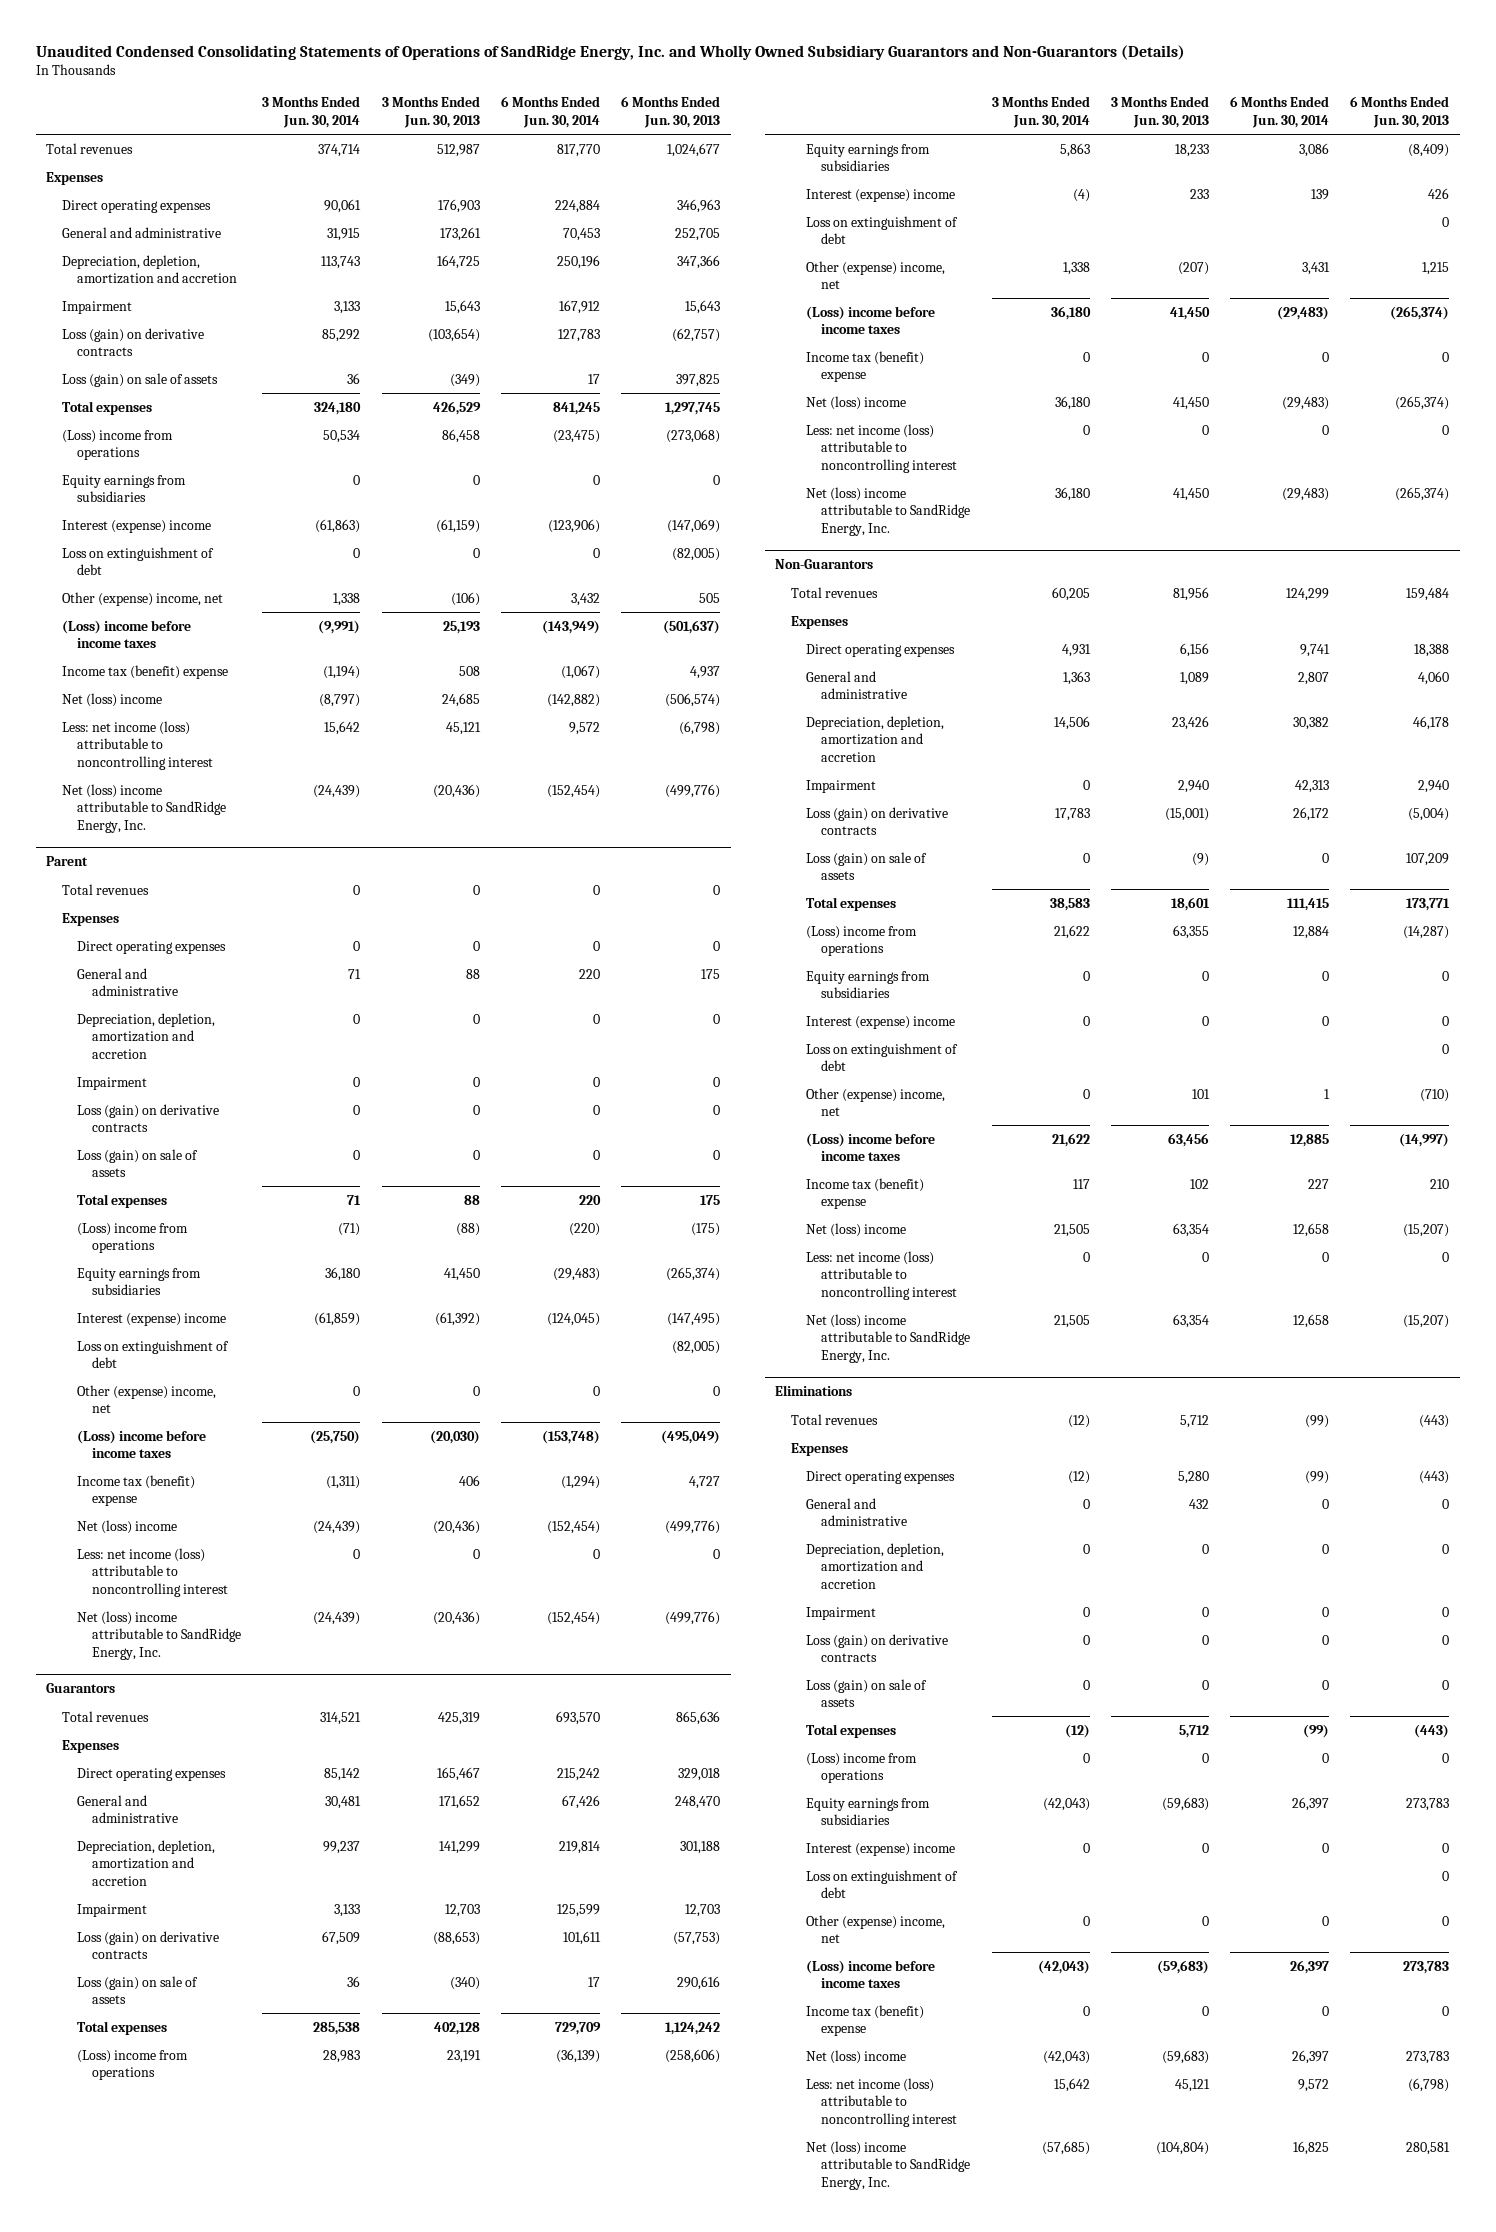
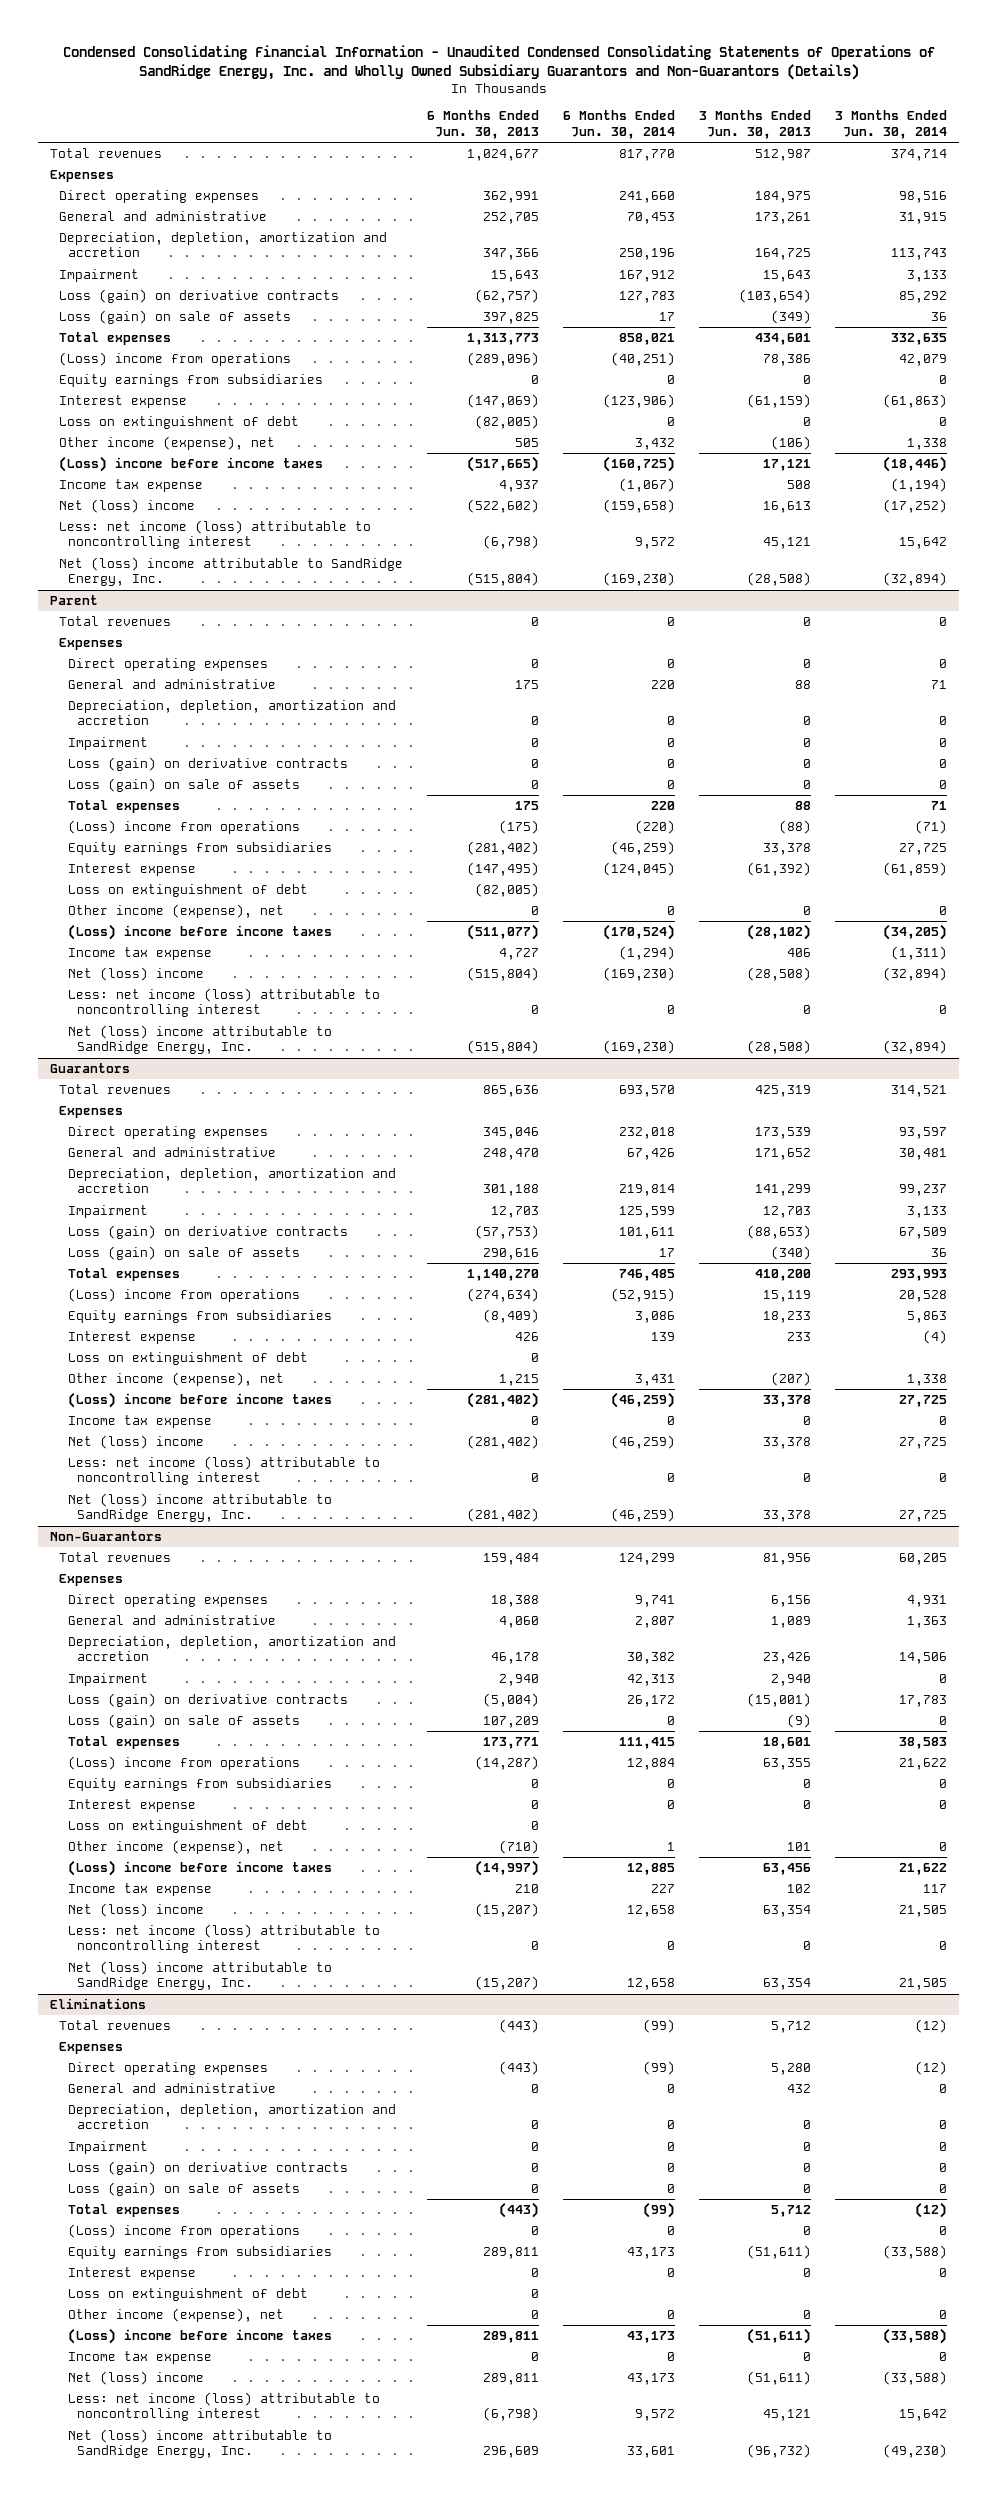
[35,44,1185,60] Unaudited Condensed Consolidating Statements of Operations of SandRidge Energy, Inc. and Wholly Owned Subsidiary Guarantors and Non-Guarantors (Details) -> [62,45,935,81] Condensed Consolidating Financial Information - Unaudited Condensed Consolidating Statements of Operations of SandRidge Energy, Inc. and Wholly Owned Subsidiary Guarantors and Non-Guarantors (Details)
[324,198,362,213] 90,061 -> [899,190,948,203] 98,516
[437,198,480,213] 176,903 -> [755,190,812,203] 184,975
[554,199,600,213] 224,884 -> [619,190,676,203] 241,660
[677,198,721,213] 346,963 -> [483,190,540,203] 362,991
[314,401,362,415] 324,180 -> [891,332,948,345] 332,635
[432,400,481,415] 426,529 -> [755,332,812,345] 434,601
[552,401,600,415] 841,245 -> [619,332,676,345] 858,021
[665,401,721,415] 1,297,745 -> [467,332,540,345] 1,313,773
[323,429,361,443] 50,534 -> [899,353,948,366] 42,079
[441,428,480,443] 86,458 -> [763,353,812,366] 78,386
[552,429,600,443] (23,475) -> [611,351,676,366] (40,251)
[666,428,721,443] (273,068) -> [467,351,540,366] (289,096)
[61,519,211,533] Interest (expense) income -> [59,394,188,408] Interest expense
[61,591,223,606] Other (expense) income, net -> [59,435,276,450] Other income (expense), net
[318,619,361,634] (9,991) -> [883,455,948,472] (18,446)
[442,620,480,634] 25,193 -> [763,458,812,471] 17,121
[541,619,600,634] (143,949) -> [603,455,676,472] (160,725)
[663,619,721,634] (501,637) -> [467,455,540,472] (517,665)
[61,664,228,679] Income tax (benefit) expense -> [59,478,204,492] Income tax expense
[319,693,361,707] (8,797) -> [883,498,948,513] (17,252)
[441,692,480,707] 24,685 -> [763,500,812,513] 16,613
[546,693,600,707] (142,882) -> [603,498,676,513] (159,658)
[665,692,721,707] (506,574) -> [467,498,540,513] (522,602)
[313,784,361,798] (24,439) -> [883,572,948,587] (32,894)
[432,783,480,798] (20,436) -> [747,572,812,587] (28,508)
[546,784,600,798] (152,454) -> [603,572,676,587] (169,230)
[665,783,721,798] (499,776) -> [467,572,540,587] (515,804)
[325,1266,361,1281] 36,180 -> [899,842,948,855] 27,725
[443,1267,480,1281] 41,450 -> [763,842,812,855] 33,378
[552,1267,600,1281] (29,483) -> [611,840,676,855] (46,259)
[666,1266,721,1281] (265,374) -> [467,840,540,855] (281,402)
[76,1312,226,1326] Interest (expense) income -> [68,862,197,876] Interest expense
[76,1384,216,1414] Other (expense) income, net -> [68,903,285,918] Other income (expense), net
[310,1429,361,1444] (25,750) -> [883,923,948,940] (34,205)
[429,1429,480,1444] (20,030) -> [747,923,812,940] (28,102)
[541,1429,600,1444] (153,748) -> [603,923,676,940] (170,524)
[661,1429,721,1444] (495,049) -> [467,923,540,940] (511,077)
[76,1474,195,1507] Income tax (benefit) expense -> [68,946,213,960] Income tax expense
[313,1520,361,1534] (24,439) -> [883,966,948,981] (32,894)
[432,1519,480,1534] (20,436) -> [747,966,812,981] (28,508)
[546,1520,600,1534] (152,454) -> [603,966,676,981] (169,230)
[665,1519,721,1534] (499,776) -> [467,966,540,981] (515,804)
[313,1611,361,1625] (24,439) -> [883,1040,948,1055] (32,894)
[432,1610,480,1625] (20,436) -> [747,1040,812,1055] (28,508)
[546,1611,600,1625] (152,454) -> [603,1040,676,1055] (169,230)
[665,1610,721,1625] (499,776) -> [467,1040,540,1055] (515,804)
[324,1767,361,1781] 85,142 -> [899,1126,948,1139] 93,597
[436,1766,480,1781] 165,467 -> [755,1126,812,1139] 173,539
[556,1767,600,1781] 215,242 -> [619,1126,676,1139] 232,018
[678,1767,721,1781] 329,018 -> [483,1126,540,1139] 345,046
[313,2021,361,2035] 285,538 -> [891,1268,948,1281] 293,993
[433,2021,480,2035] 402,128 -> [755,1268,812,1281] 410,200
[554,2021,601,2035] 729,709 -> [619,1268,676,1281] 746,485
[665,2021,721,2035] 1,124,242 -> [467,1268,540,1281] 1,140,270
[323,2049,361,2063] 28,983 -> [899,1289,948,1302] 20,528
[446,2049,481,2063] 23,191 -> [763,1289,812,1302] 15,119
[555,2048,600,2063] (36,139) -> [611,1287,676,1302] (52,915)
[665,2048,721,2063] (258,606) -> [467,1287,540,1302] (274,634)
[806,188,956,202] Interest (expense) income -> [68,1330,197,1344] Interest expense
[806,260,946,290] Other (expense) income, net -> [68,1371,285,1386] Other income (expense), net
[1050,305,1091,320] 36,180 -> [899,1394,948,1407] 27,725
[1169,306,1210,320] 41,450 -> [763,1394,812,1407] 33,378
[1277,305,1330,320] (29,483) -> [611,1391,676,1408] (46,259)
[1390,305,1450,320] (265,374) -> [467,1391,540,1408] (281,402)
[806,350,925,383] Income tax (benefit) expense -> [68,1414,213,1428] Income tax expense
[1054,395,1090,410] 36,180 -> [899,1436,948,1449] 27,725
[1172,396,1209,410] 41,450 -> [763,1436,812,1449] 33,378
[1282,396,1330,410] (29,483) -> [611,1434,676,1449] (46,259)
[1395,395,1450,410] (265,374) -> [467,1434,540,1449] (281,402)
[1054,486,1090,501] 36,180 -> [899,1510,948,1523] 27,725
[1172,487,1209,501] 41,450 -> [763,1510,812,1523] 33,378
[1282,487,1330,501] (29,483) -> [611,1508,676,1523] (46,259)
[1395,486,1450,501] (265,374) -> [467,1508,540,1523] (281,402)
[806,1015,956,1029] Interest (expense) income -> [68,1798,197,1812] Interest expense
[806,1087,946,1117] Other (expense) income, net -> [68,1839,285,1854] Other income (expense), net
[806,1177,925,1210] Income tax (benefit) expense -> [68,1882,213,1896] Income tax expense
[1042,1797,1090,1811] (42,043) -> [883,2244,948,2259] (33,588)
[1161,1796,1209,1811] (59,683) -> [747,2244,812,2259] (51,611)
[1292,1796,1330,1811] 26,397 -> [627,2246,676,2259] 43,173
[1406,1797,1450,1811] 273,783 -> [483,2246,540,2259] 289,811
[806,1842,956,1856] Interest (expense) income -> [68,2266,197,2280] Interest expense
[806,1914,946,1944] Other (expense) income, net -> [68,2307,285,2322] Other income (expense), net
[1037,1959,1090,1974] (42,043) -> [883,2327,948,2344] (33,588)
[1156,1959,1209,1974] (59,683) -> [747,2327,812,2344] (51,611)
[1290,1959,1330,1974] 26,397 -> [627,2330,676,2343] 43,173
[1403,1960,1450,1974] 273,783 -> [483,2330,540,2343] 289,811
[806,2004,925,2037] Income tax (benefit) expense -> [68,2350,213,2364] Income tax expense
[1042,2050,1090,2064] (42,043) -> [883,2370,948,2385] (33,588)
[1161,2049,1209,2064] (59,683) -> [747,2370,812,2385] (51,611)
[1292,2049,1330,2064] 26,397 -> [627,2372,676,2385] 43,173
[1406,2050,1450,2064] 273,783 -> [483,2372,540,2385] 289,811
[1041,2140,1090,2155] (57,685) -> [883,2444,948,2459] (49,230)
[1155,2141,1209,2155] (104,804) -> [747,2444,812,2459] (96,732)
[1293,2140,1330,2155] 16,825 -> [627,2446,676,2459] 33,601
[1406,2141,1451,2155] 280,581 -> [483,2446,540,2459] 296,609

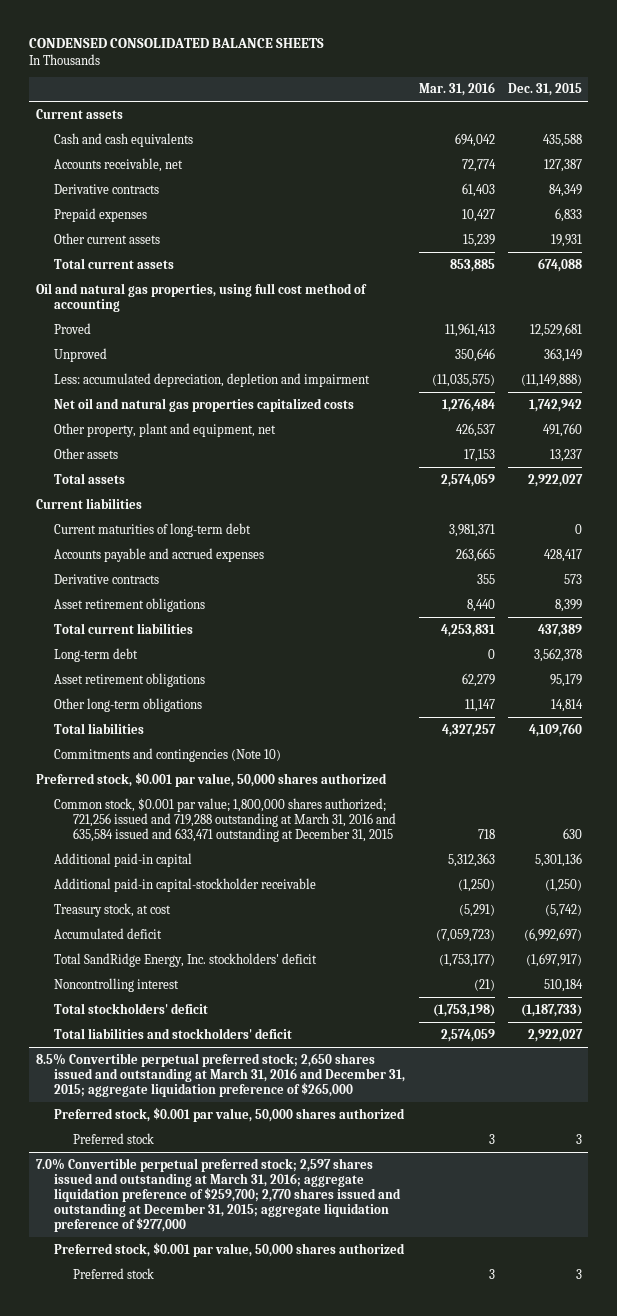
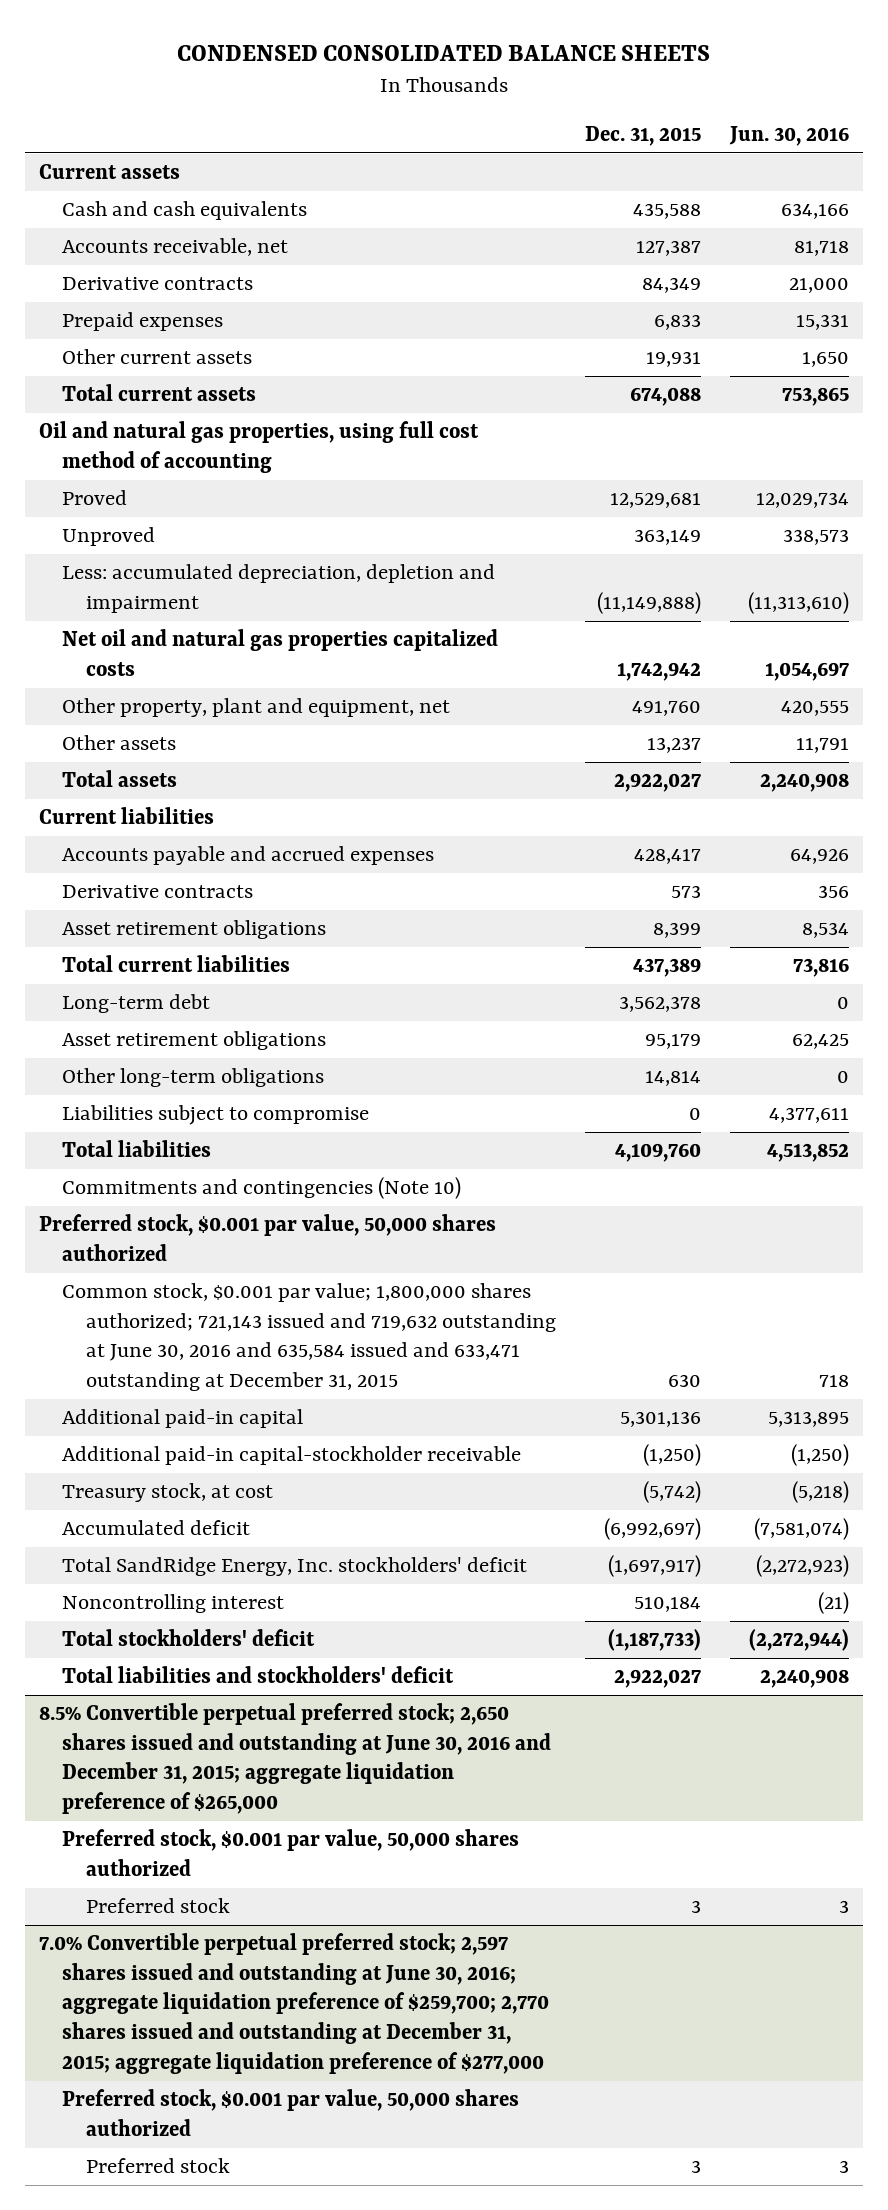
[418,82,495,97] Mar. 31, 2016 -> none
none -> [728,125,849,146] Jun. 30, 2016
[54,522,252,537] Current maturities of long-term debt -> none
none -> [62,1105,370,1126] Liabilities subject to compromise
[54,797,396,842] Common stock, $0.001 par value; 1,800,000 shares authorized; 721,256 issued and 719,288 outstanding at March 31, 2016 and 635,584 issued and 633,471 outstanding at December 31, 2015 -> [62,1283,556,1392] Common stock, $0.001 par value; 1,800,000 shares authorized; 721,143 issued and 719,632 outstanding at June 30, 2016 and 635,584 issued and 633,471 outstanding at December 31, 2015
[35,1052,406,1097] 8.5% Convertible perpetual preferred stock; 2,650 shares issued and outstanding at March 31, 2016 and December 31, 2015; aggregate liquidation preference of $265,000 -> [38,1703,552,1815] 8.5% Convertible perpetual preferred stock; 2,650 shares issued and outstanding at June 30, 2016 and December 31, 2015; aggregate liquidation preference of $265,000
[35,1157,402,1233] 7.0% Convertible perpetual preferred stock; 2,597 shares issued and outstanding at March 31, 2016; aggregate liquidation preference of $259,700; 2,770 shares issued and outstanding at December 31, 2015; aggregate liquidation preference of $277,000 -> [38,1933,550,2074] 7.0% Convertible perpetual preferred stock; 2,597 shares issued and outstanding at June 30, 2016; aggregate liquidation preference of $259,700; 2,770 shares issued and outstanding at December 31, 2015; aggregate liquidation preference of $277,000

